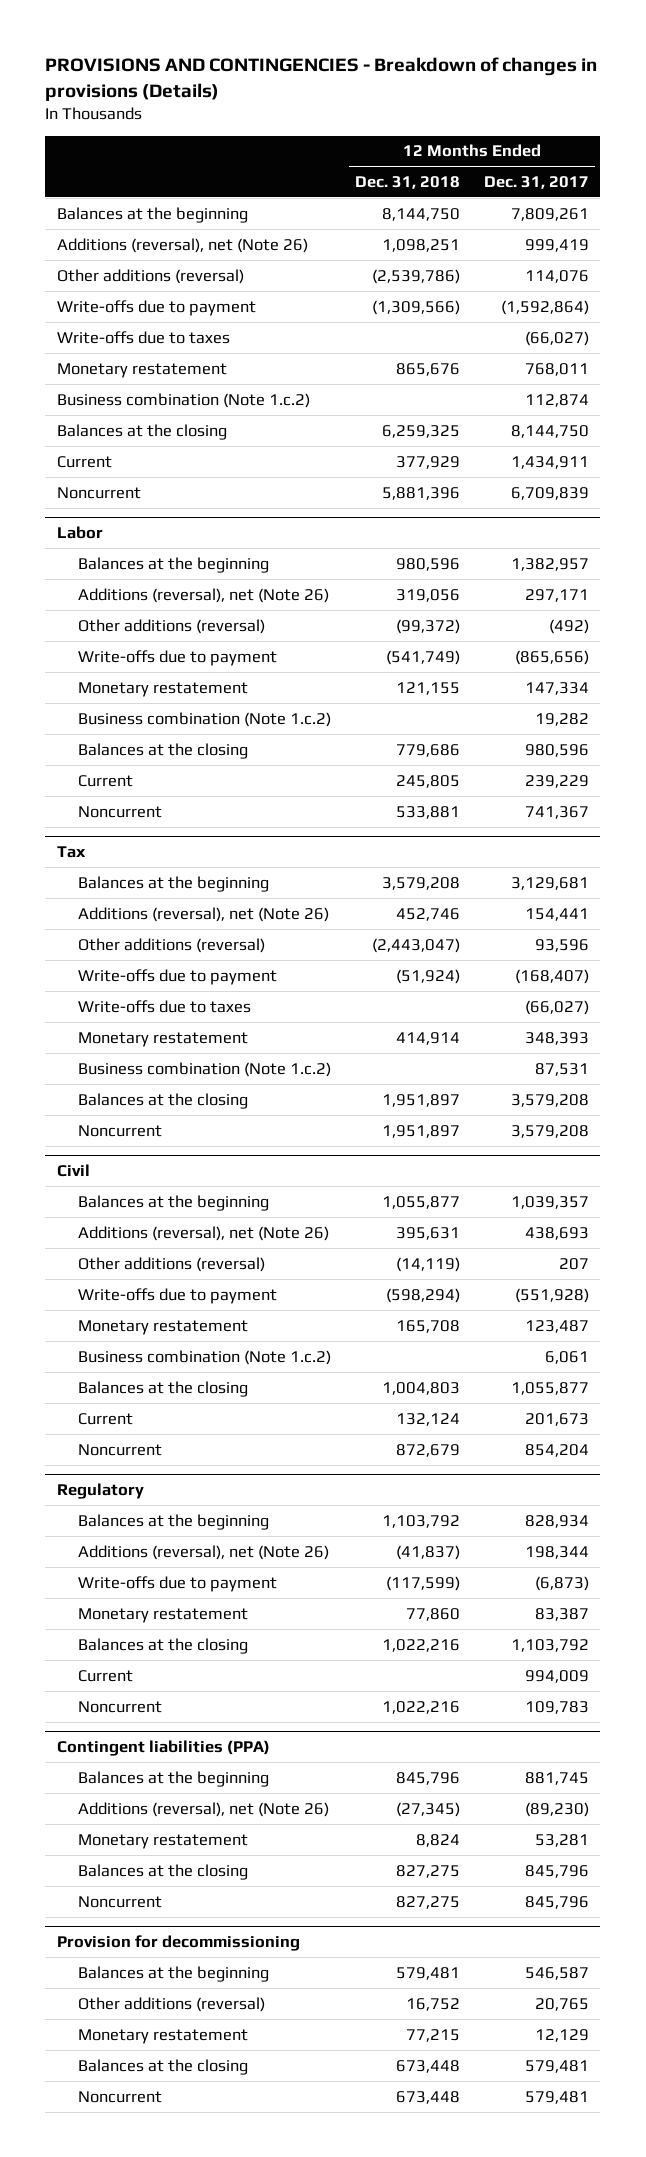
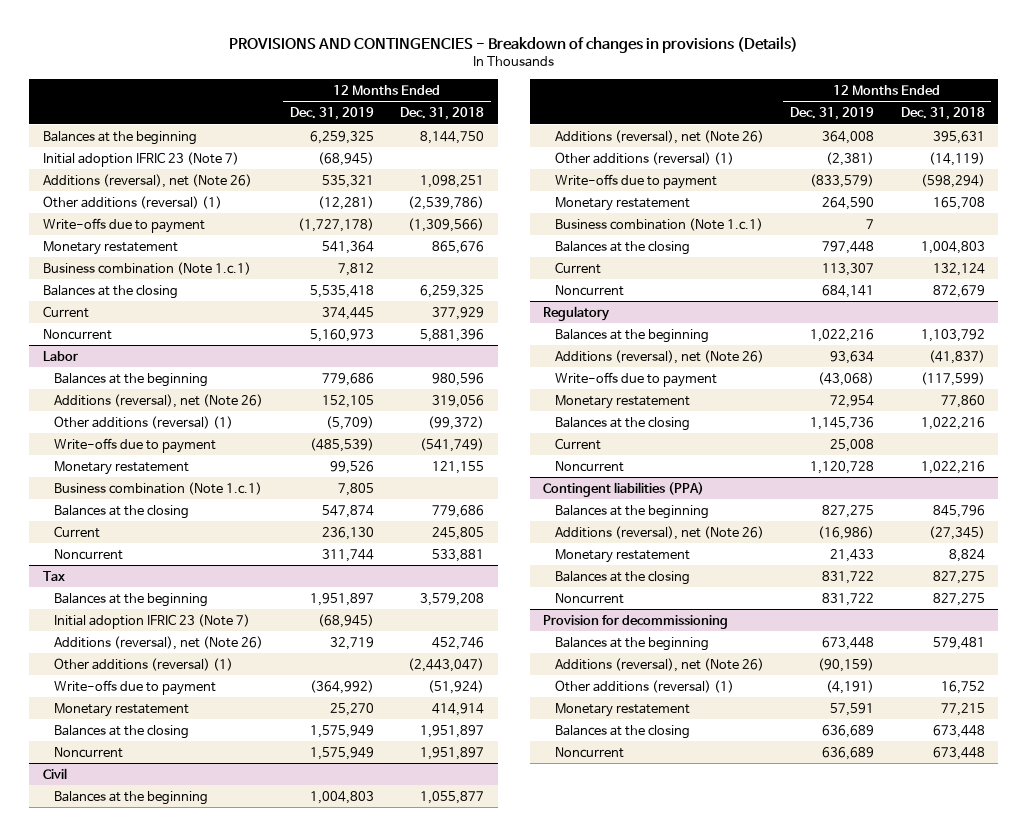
[483,175,589,189] Dec. 31, 2017 -> none
none -> [289,107,374,121] Dec. 31, 2019
none -> [42,151,239,167] Initial adoption IFRIC 23 (Note 7)
[57,268,245,284] Other additions (reversal) -> [42,195,222,209] Other additions (reversal) (1)
[57,330,231,344] Write-offs due to taxes -> none
[57,392,311,408] Business combination (Note 1.c.2) -> [42,261,251,275] Business combination (Note 1.c.1)
[78,618,266,634] Other additions (reversal) -> [54,415,234,429] Other additions (reversal) (1)
[78,711,332,727] Business combination (Note 1.c.2) -> [54,481,263,495] Business combination (Note 1.c.1)
none -> [54,613,251,629] Initial adoption IFRIC 23 (Note 7)
[78,937,266,953] Other additions (reversal) -> [54,657,234,671] Other additions (reversal) (1)
[78,999,252,1013] Write-offs due to taxes -> none
[78,1061,332,1077] Business combination (Note 1.c.2) -> none
[78,1256,266,1272] Other additions (reversal) -> [554,151,734,165] Other additions (reversal) (1)
[78,1349,332,1365] Business combination (Note 1.c.2) -> [554,217,763,231] Business combination (Note 1.c.1)
none -> [554,657,764,672] Additions (reversal), net (Note 26)
[78,1996,266,2012] Other additions (reversal) -> [554,679,734,693] Other additions (reversal) (1)

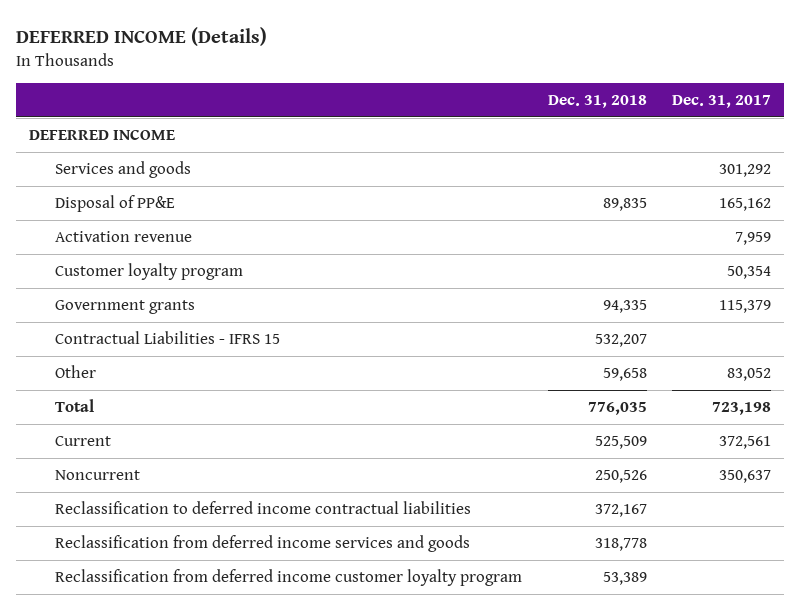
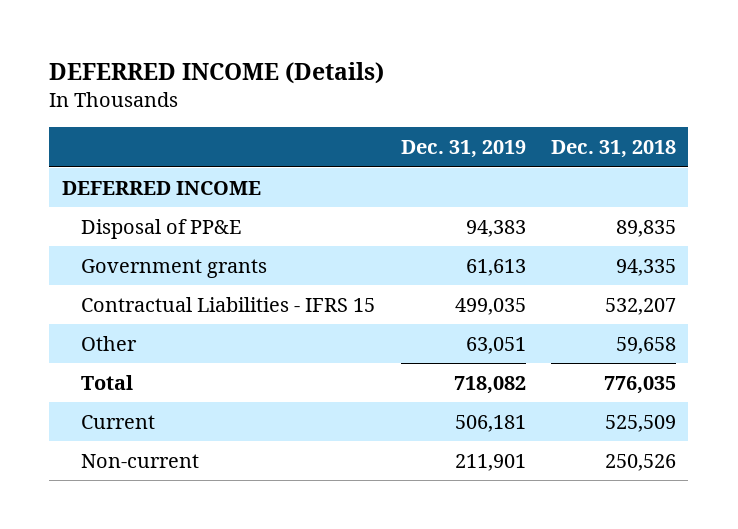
[672,95,772,109] Dec. 31, 2017 -> none
none -> [400,140,526,159] Dec. 31, 2019
[55,161,192,179] Services and goods -> none
[55,231,193,243] Activation revenue -> none
[55,263,244,281] Customer loyalty program -> none
[55,501,472,515] Reclassification to deferred income contractual liabilities -> none
[55,535,471,553] Reclassification from deferred income services and goods -> none
[55,569,523,587] Reclassification from deferred income customer loyalty program -> none
[55,470,141,481] Noncurrent -> [81,453,200,468] Non-current

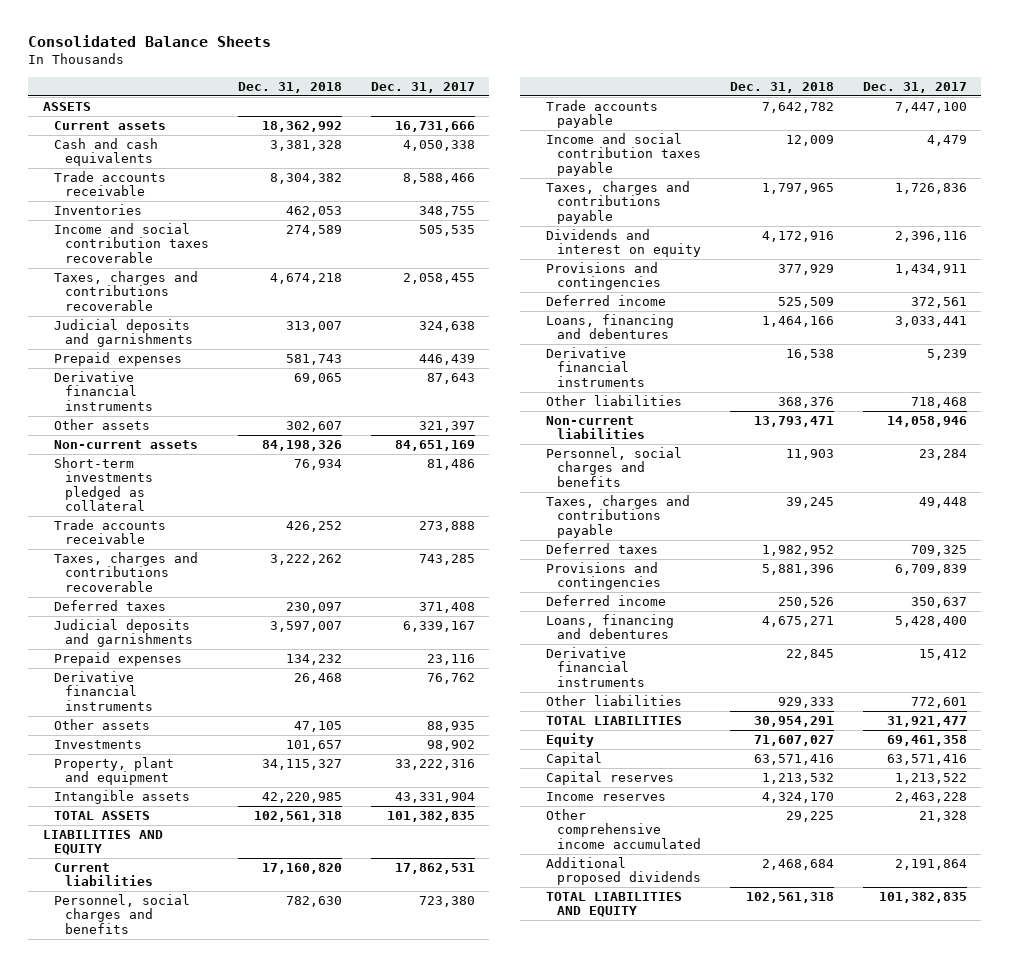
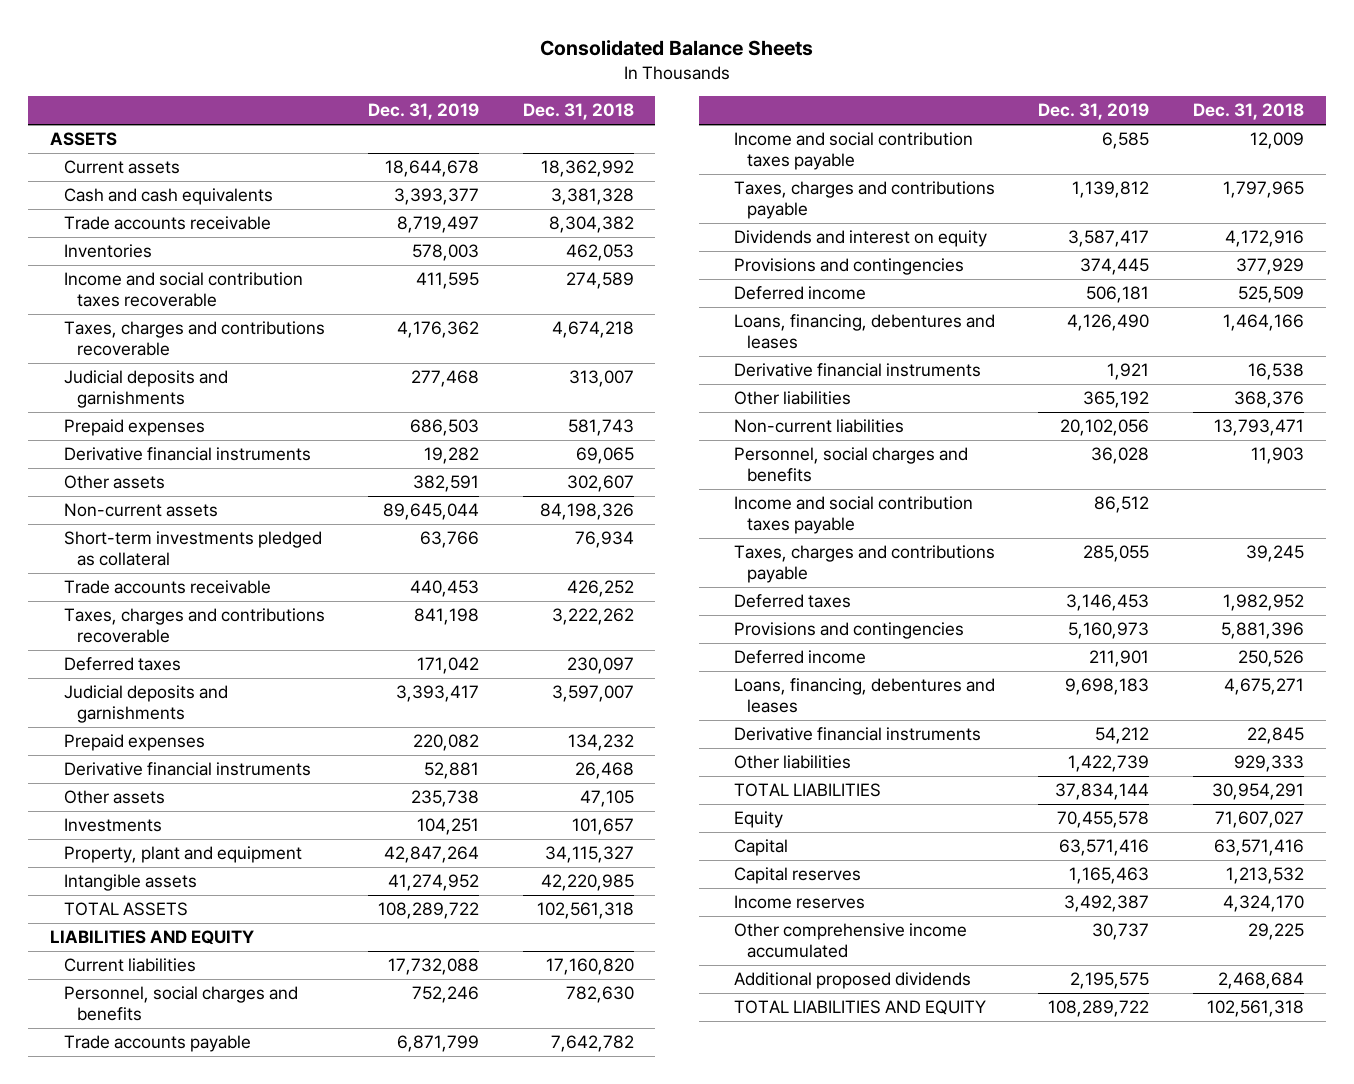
[370,81,475,93] Dec. 31, 2017 -> none
none -> [368,103,480,121] Dec. 31, 2019
[545,314,674,340] Loans, financing and debentures -> [733,314,995,350] Loans, financing, debentures and leases
none -> [733,496,973,535] Income and social contribution taxes payable
[545,614,674,640] Loans, financing and debentures -> [733,678,995,714] Loans, financing, debentures and leases

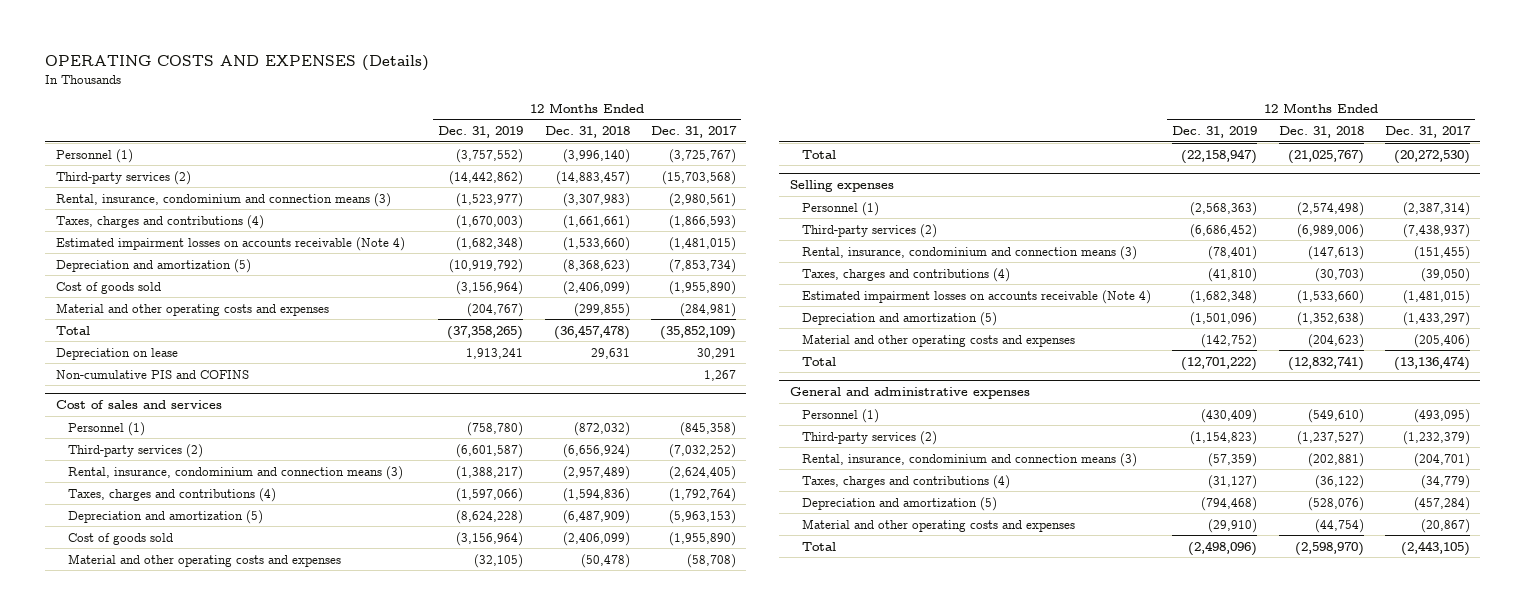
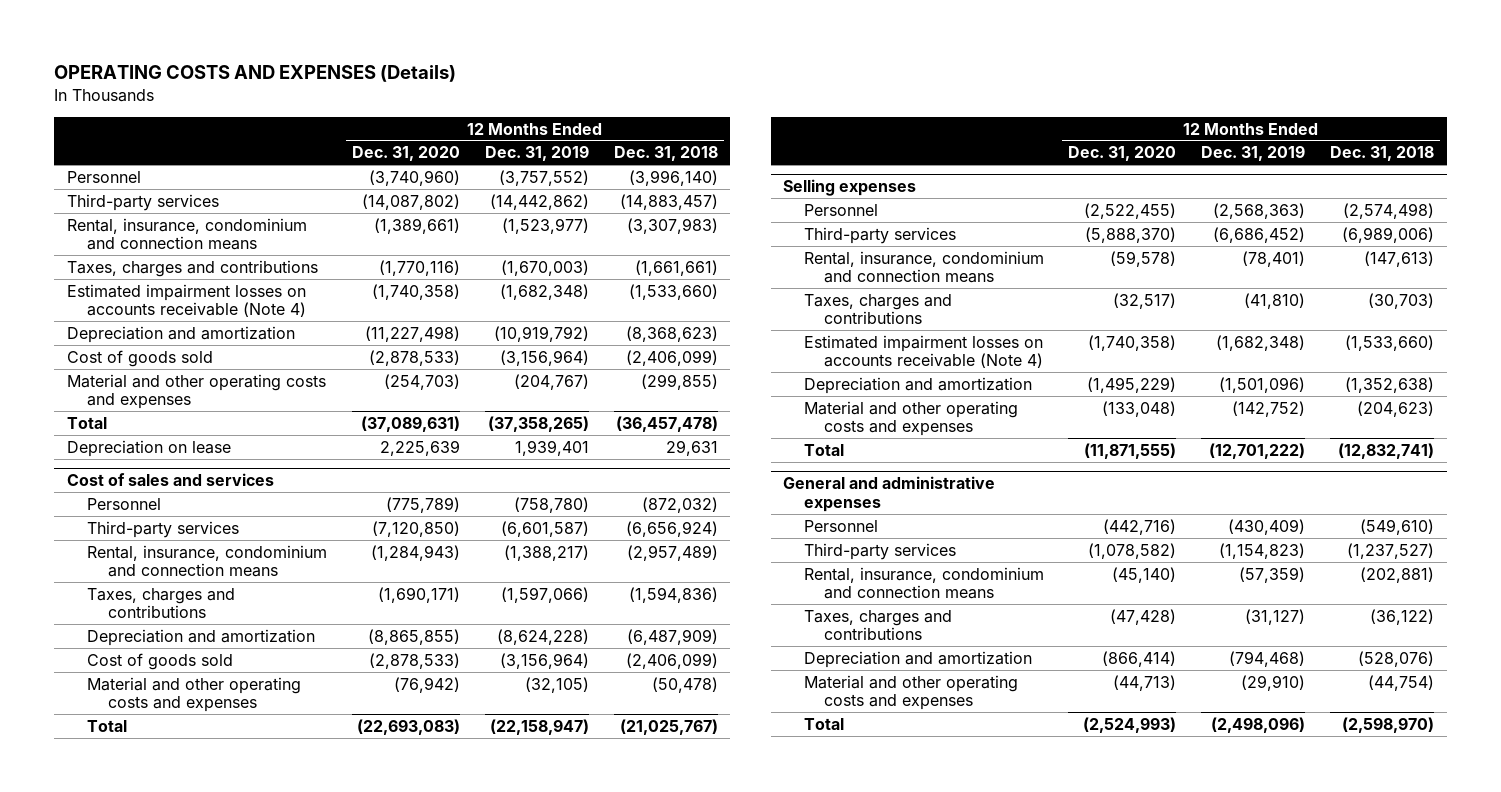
[650,126,737,139] Dec. 31, 2017 -> none
none -> [352,146,461,162] Dec. 31, 2020
[56,148,134,163] Personnel (1) -> [66,170,141,183] Personnel
[56,170,192,185] Third-party services (2) -> [66,193,219,211] Third-party services
[56,192,392,207] Rental, insurance, condominium and connection means (3) -> [66,217,307,251] Rental, insurance, condominium and connection means
[56,214,265,229] Taxes, charges and contributions (4) -> [66,259,318,277] Taxes, charges and contributions
[56,258,252,273] Depreciation and amortization (5) -> [66,325,295,343] Depreciation and amortization
[56,369,250,379] Non-cumulative PIS and COFINS -> none
[466,347,524,359] 1,913,241 -> [515,439,590,456] 1,939,401
[68,421,146,436] Personnel (1) -> [87,497,162,510] Personnel
[68,443,204,458] Third-party services (2) -> [87,520,240,538] Third-party services
[68,465,404,480] Rental, insurance, condominium and connection means (3) -> [87,544,328,578] Rental, insurance, condominium and connection means
[68,487,277,502] Taxes, charges and contributions (4) -> [87,587,236,619] Taxes, charges and contributions
[68,509,264,524] Depreciation and amortization (5) -> [87,628,316,646] Depreciation and amortization
[802,201,880,216] Personnel (1) -> [803,203,878,216] Personnel
[802,223,938,238] Third-party services (2) -> [803,226,956,244] Third-party services
[802,245,1138,260] Rental, insurance, condominium and connection means (3) -> [803,250,1044,284] Rental, insurance, condominium and connection means
[802,267,1011,282] Taxes, charges and contributions (4) -> [803,293,952,325] Taxes, charges and contributions
[802,311,998,326] Depreciation and amortization (5) -> [803,376,1032,394] Depreciation and amortization
[802,408,880,423] Personnel (1) -> [803,519,878,532] Personnel
[802,430,938,445] Third-party services (2) -> [803,542,956,560] Third-party services
[802,452,1138,467] Rental, insurance, condominium and connection means (3) -> [803,566,1044,600] Rental, insurance, condominium and connection means
[802,474,1011,489] Taxes, charges and contributions (4) -> [803,609,952,641] Taxes, charges and contributions
[802,496,998,511] Depreciation and amortization (5) -> [803,650,1032,668] Depreciation and amortization

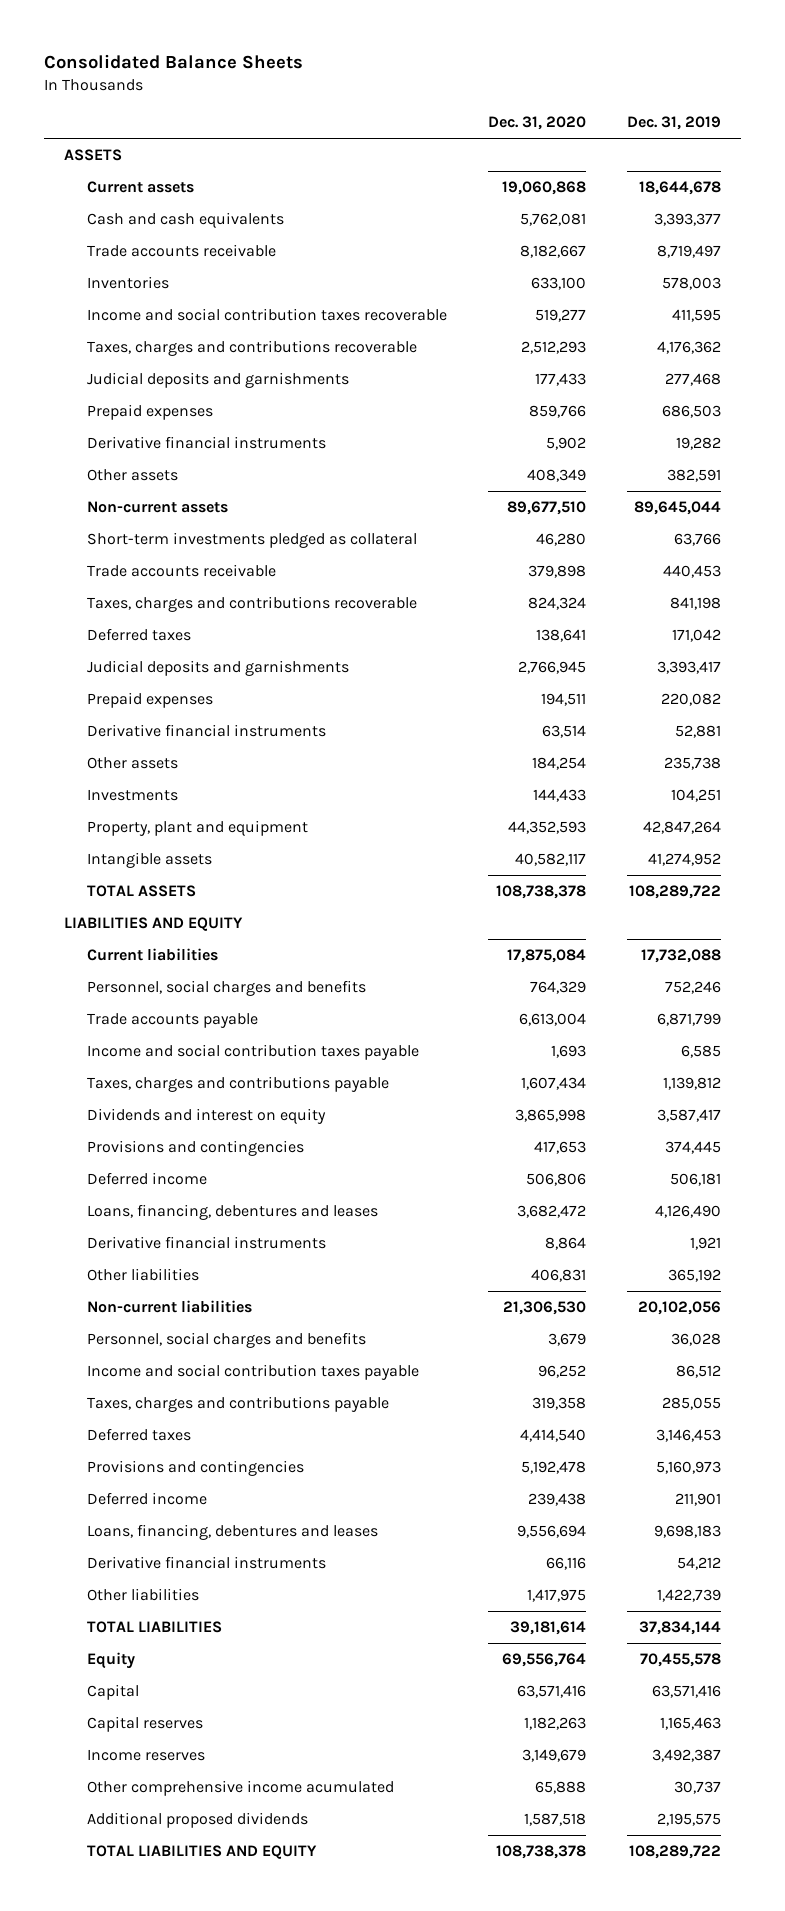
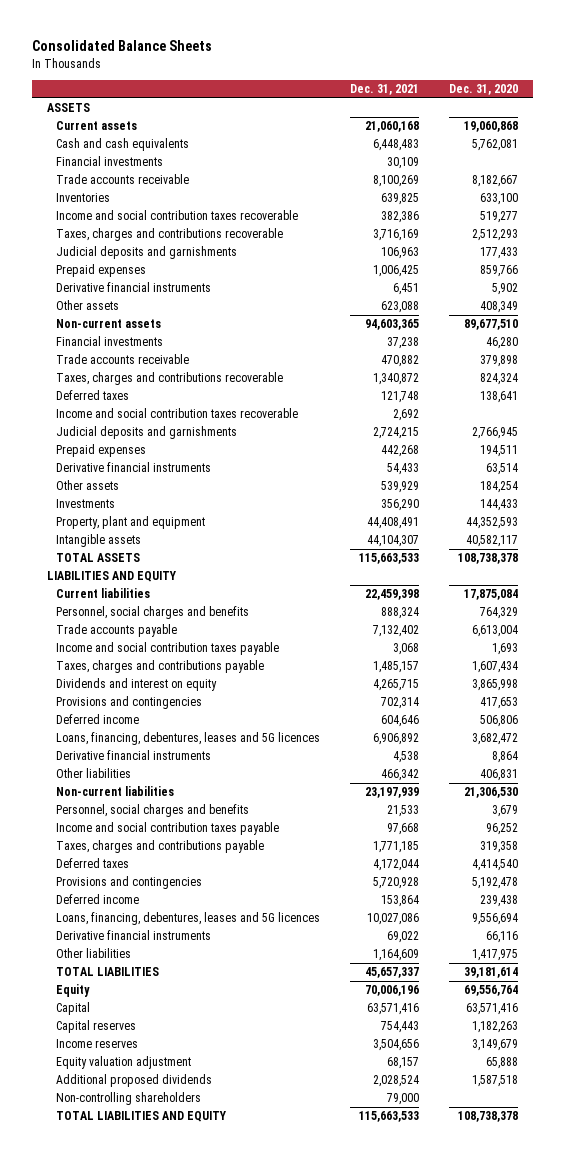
[626,116,721,131] Dec. 31, 2019 -> none
none -> [350,83,420,95] Dec. 31, 2021
none -> [56,156,164,167] Financial investments
[86,532,417,549] Short-term investments pledged as collateral -> [56,336,164,347] Financial investments
none -> [56,408,299,419] Income and social contribution taxes recoverable
[86,1204,378,1221] Loans, financing, debentures and leases -> [56,732,321,746] Loans, financing, debentures, leases and 5G licences
[86,1524,378,1541] Loans, financing, debentures and leases -> [56,912,321,926] Loans, financing, debentures, leases and 5G licences
[86,1780,394,1797] Other comprehensive income acumulated -> [56,1056,192,1070] Equity valuation adjustment
none -> [56,1092,202,1106] Non-controlling shareholders

